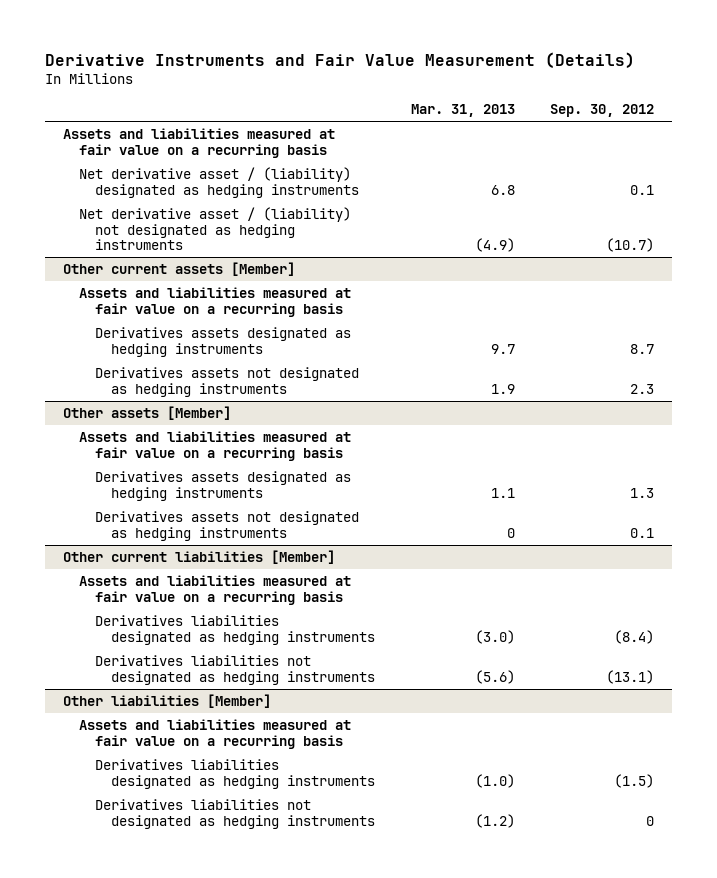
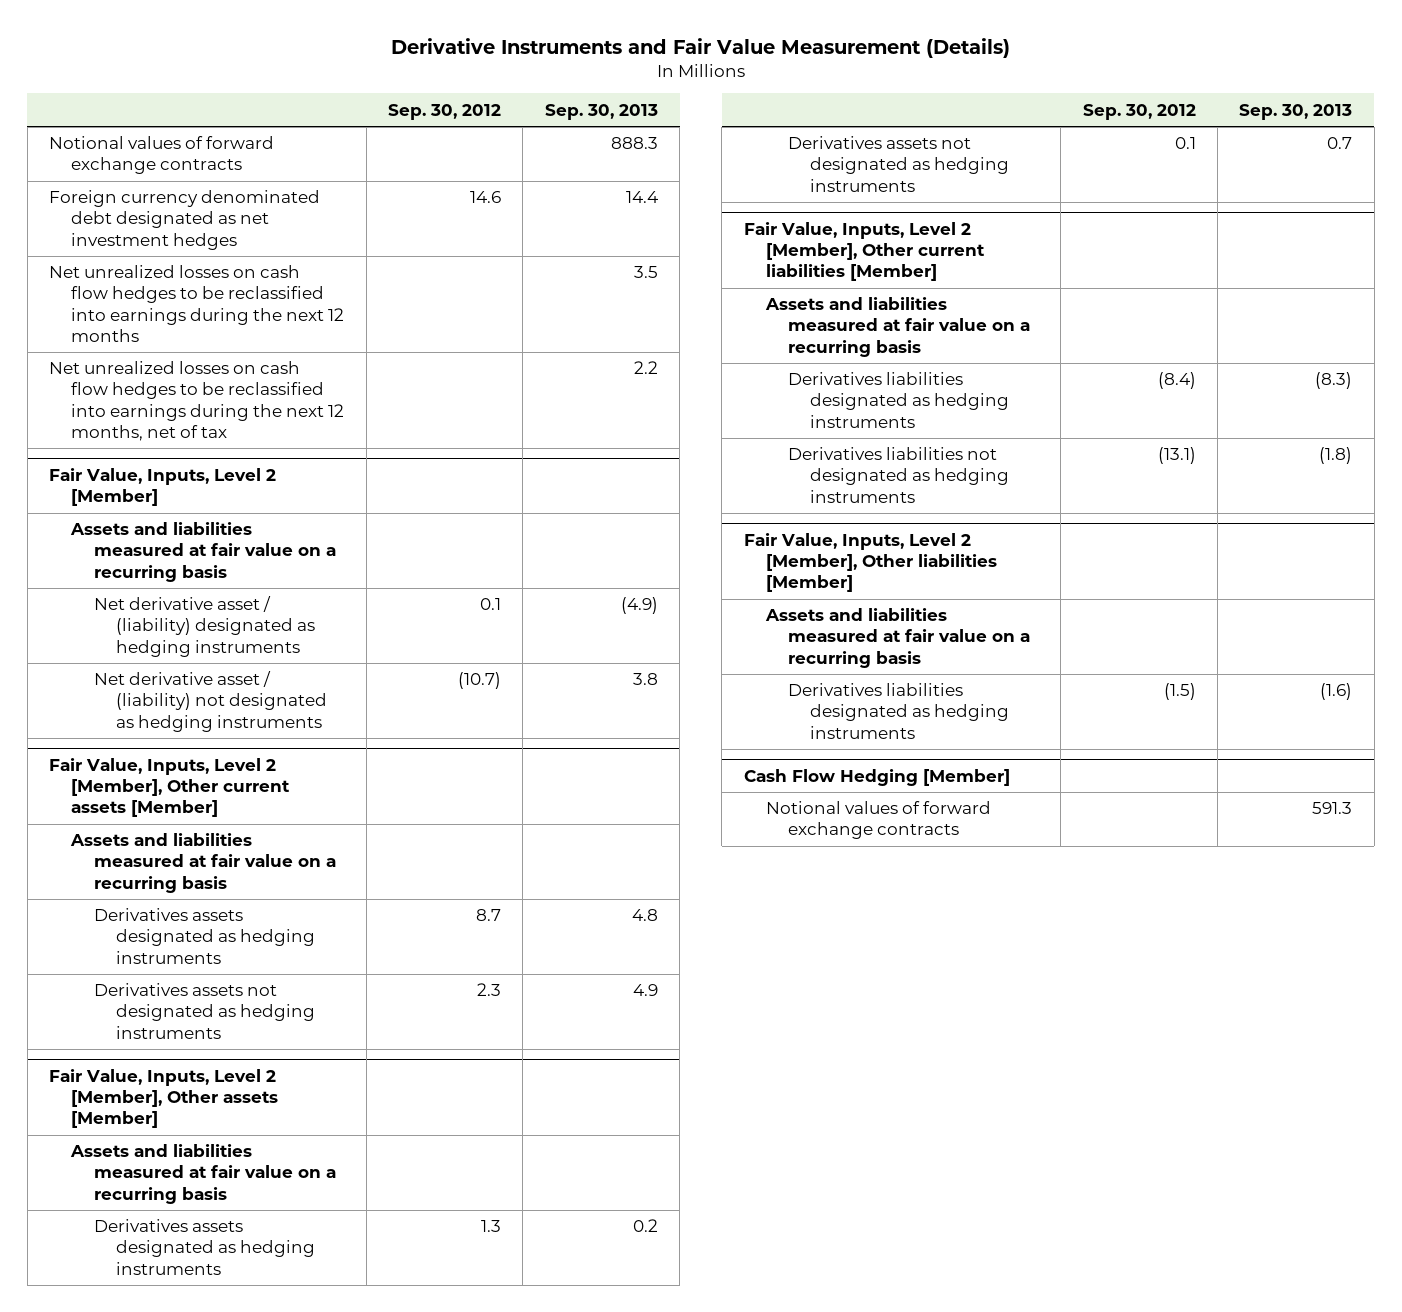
[410,104,515,118] Mar. 31, 2013 -> none
none -> [544,103,658,120] Sep. 30, 2013
none -> [49,136,275,175] Notional values of forward exchange contracts
none -> [49,190,321,250] Foreign currency denominated debt designated as net investment hedges
none -> [49,265,345,342] Net unrealized losses on cash flow hedges to be reclassified into earnings during the next 12 months
none -> [49,361,345,441] Net unrealized losses on cash flow hedges to be reclassified into earnings during the next 12 months, net of tax
none -> [49,467,277,507] Fair Value, Inputs, Level 2 [Member]
[62,261,295,276] Other current assets [Member] -> none
none -> [49,757,291,818] Fair Value, Inputs, Level 2 [Member], Other current assets [Member]
[62,405,231,420] Other assets [Member] -> none
none -> [49,1068,279,1129] Fair Value, Inputs, Level 2 [Member], Other assets [Member]
[62,549,335,564] Other current liabilities [Member] -> none
none -> [743,221,986,282] Fair Value, Inputs, Level 2 [Member], Other current liabilities [Member]
[62,693,271,708] Other liabilities [Member] -> none
none -> [743,532,998,593] Fair Value, Inputs, Level 2 [Member], Other liabilities [Member]
[94,798,376,829] Derivatives liabilities not designated as hedging instruments -> none
none -> [743,768,1010,786] Cash Flow Hedging [Member]
none -> [766,801,992,840] Notional values of forward exchange contracts

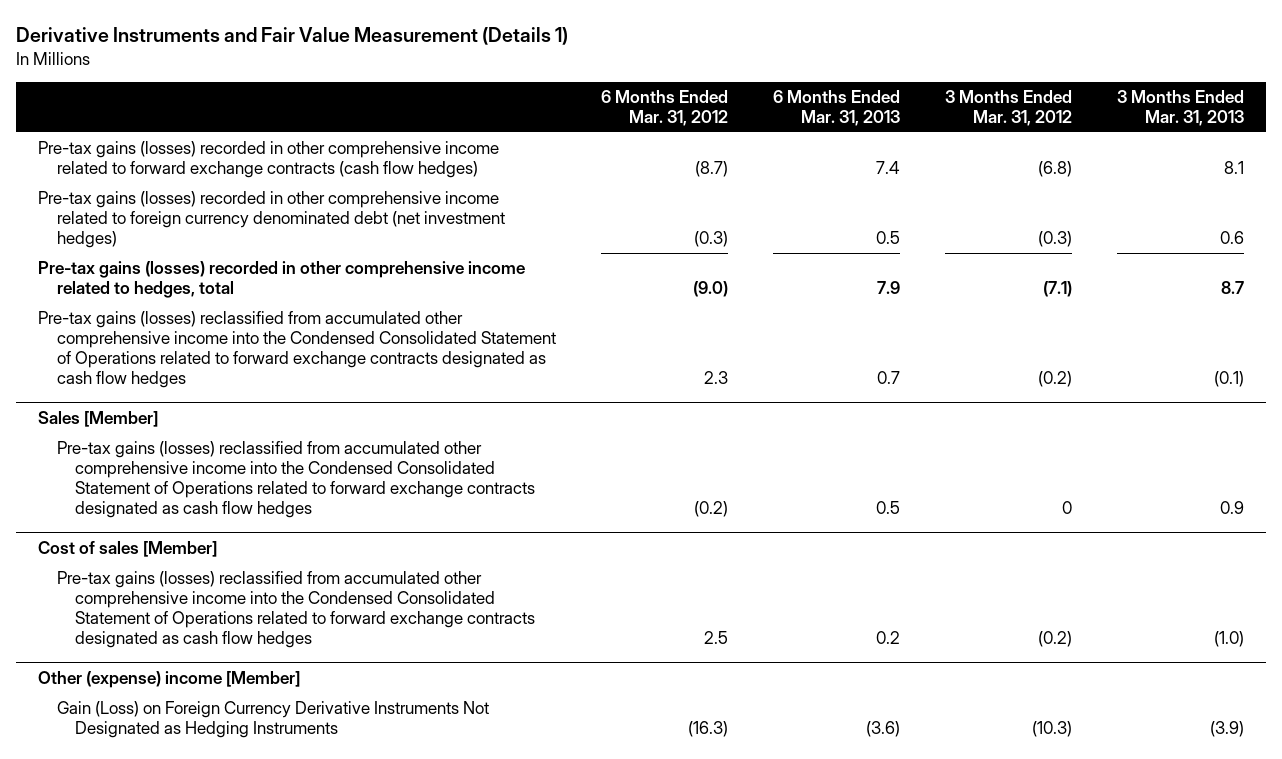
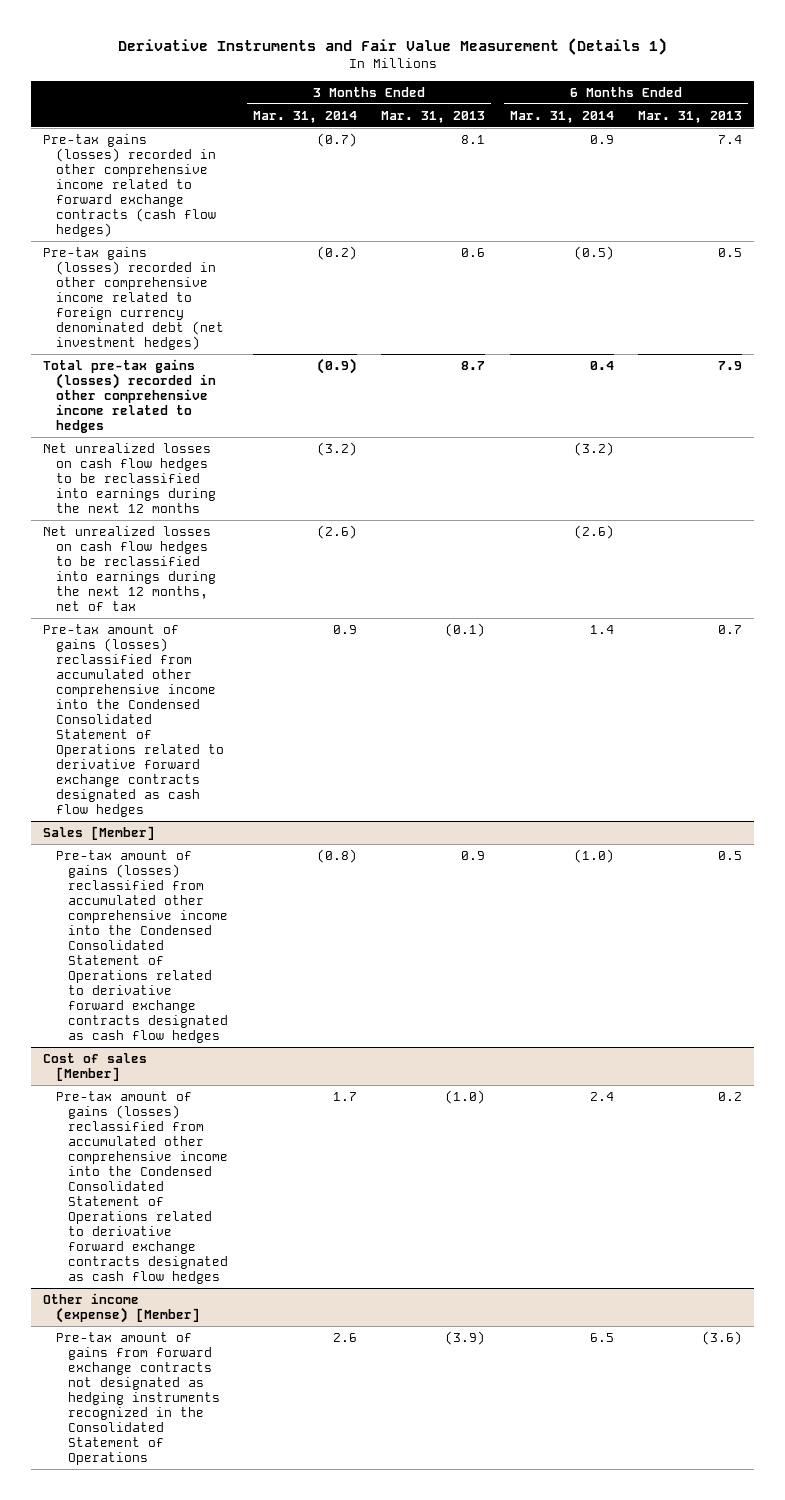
[600,89,728,126] 6 Months Ended Mar. 31, 2012 -> none
[944,89,1072,126] 3 Months Ended Mar. 31, 2012 -> none
none -> [252,110,357,123] Mar. 31, 2014
none -> [509,110,614,123] Mar. 31, 2014
[38,261,526,299] Pre-tax gains (losses) recorded in other comprehensive income related to hedges, total -> [42,358,216,434] Total pre-tax gains (losses) recorded in other comprehensive income related to hedges
none -> [42,442,216,514] Net unrealized losses on cash flow hedges to be reclassified into earnings during the next 12 months
none -> [42,525,216,612] Net unrealized losses on cash flow hedges to be reclassified into earnings during the next 12 months, net of tax
[38,311,556,389] Pre-tax gains (losses) reclassified from accumulated other comprehensive income into the Condensed Consolidated Statement of Operations related to forward exchange contracts designated as cash flow hedges -> [42,623,224,818] Pre-tax amount of gains (losses) reclassified from accumulated other comprehensive income into the Condensed Consolidated Statement of Operations related to derivative forward exchange contracts designated as cash flow hedges
[56,441,535,519] Pre-tax gains (losses) reclassified from accumulated other comprehensive income into the Condensed Consolidated Statement of Operations related to forward exchange contracts designated as cash flow hedges -> [55,849,229,1044] Pre-tax amount of gains (losses) reclassified from accumulated other comprehensive income into the Condensed Consolidated Statement of Operations related to derivative forward exchange contracts designated as cash flow hedges
[56,571,535,649] Pre-tax gains (losses) reclassified from accumulated other comprehensive income into the Condensed Consolidated Statement of Operations related to forward exchange contracts designated as cash flow hedges -> [55,1090,229,1285] Pre-tax amount of gains (losses) reclassified from accumulated other comprehensive income into the Condensed Consolidated Statement of Operations related to derivative forward exchange contracts designated as cash flow hedges
[38,671,301,689] Other (expense) income [Member] -> [42,1292,200,1324] Other income (expense) [Member]
[56,701,489,739] Gain (Loss) on Foreign Currency Derivative Instruments Not Designated as Hedging Instruments -> [55,1331,221,1466] Pre-tax amount of gains from forward exchange contracts not designated as hedging instruments recognized in the Consolidated Statement of Operations

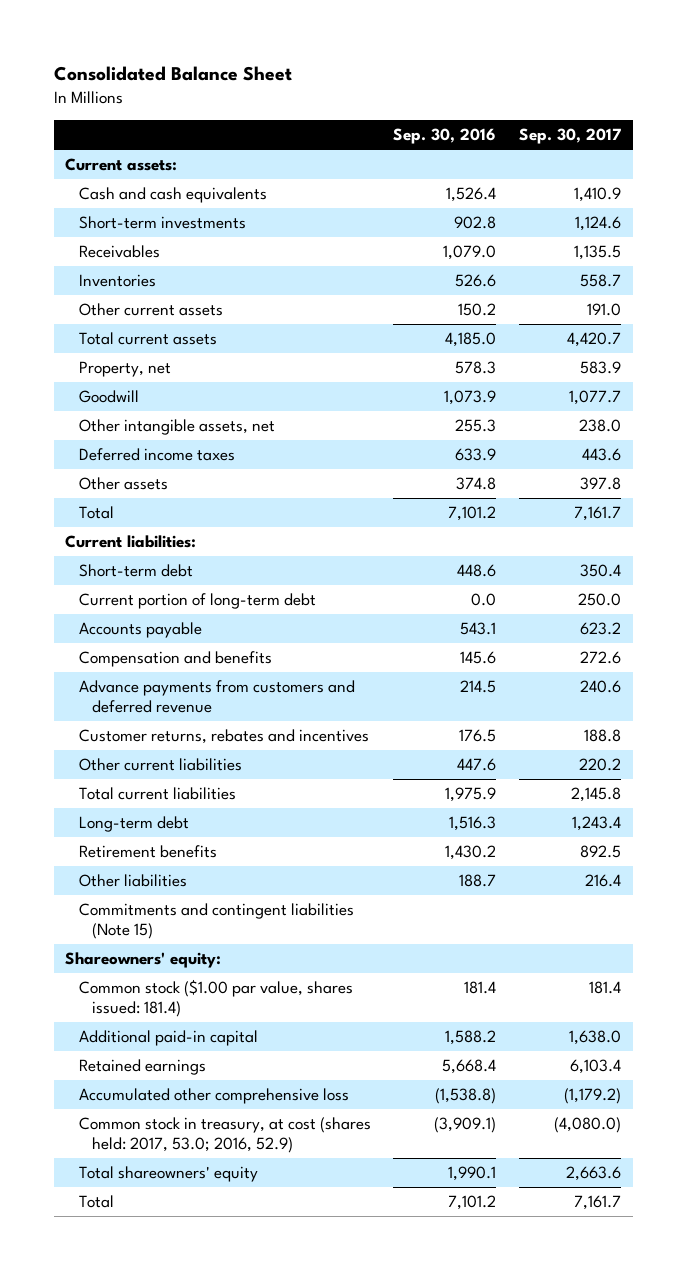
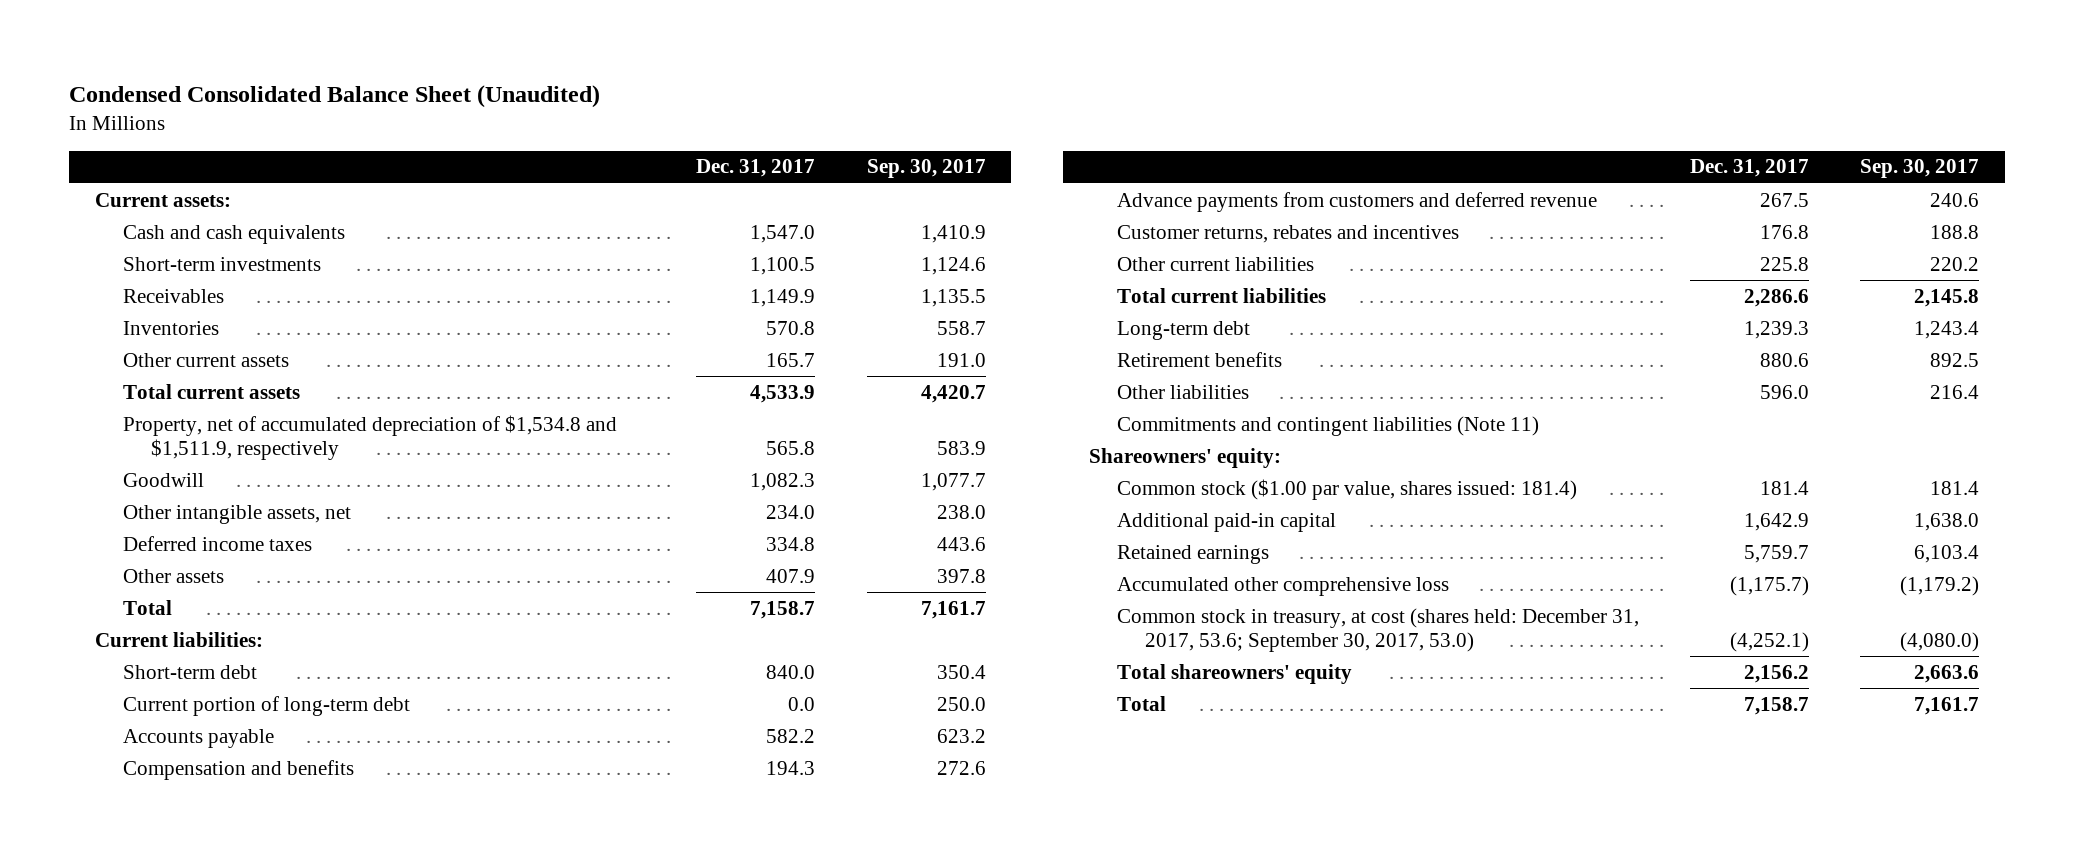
[53,66,292,82] Consolidated Balance Sheet -> [69,84,601,108] Condensed Consolidated Balance Sheet (Unaudited)
[393,128,497,145] Sep. 30, 2016 -> none
none -> [696,159,816,178] Dec. 31, 2017
[78,360,171,377] Property, net -> [122,414,617,460] Property, net of accumulated depreciation of $1,534.8 and $1,511.9, respectively
[78,902,354,940] Commitments and contingent liabilities (Note 15) -> [1116,415,1539,436] Commitments and contingent liabilities (Note 11)
[78,1116,371,1154] Common stock in treasury, at cost (shares held: 2017, 53.0; 2016, 52.9) -> [1116,607,1639,652] Common stock in treasury, at cost (shares held: December 31, 2017, 53.6; September 30, 2017, 53.0)

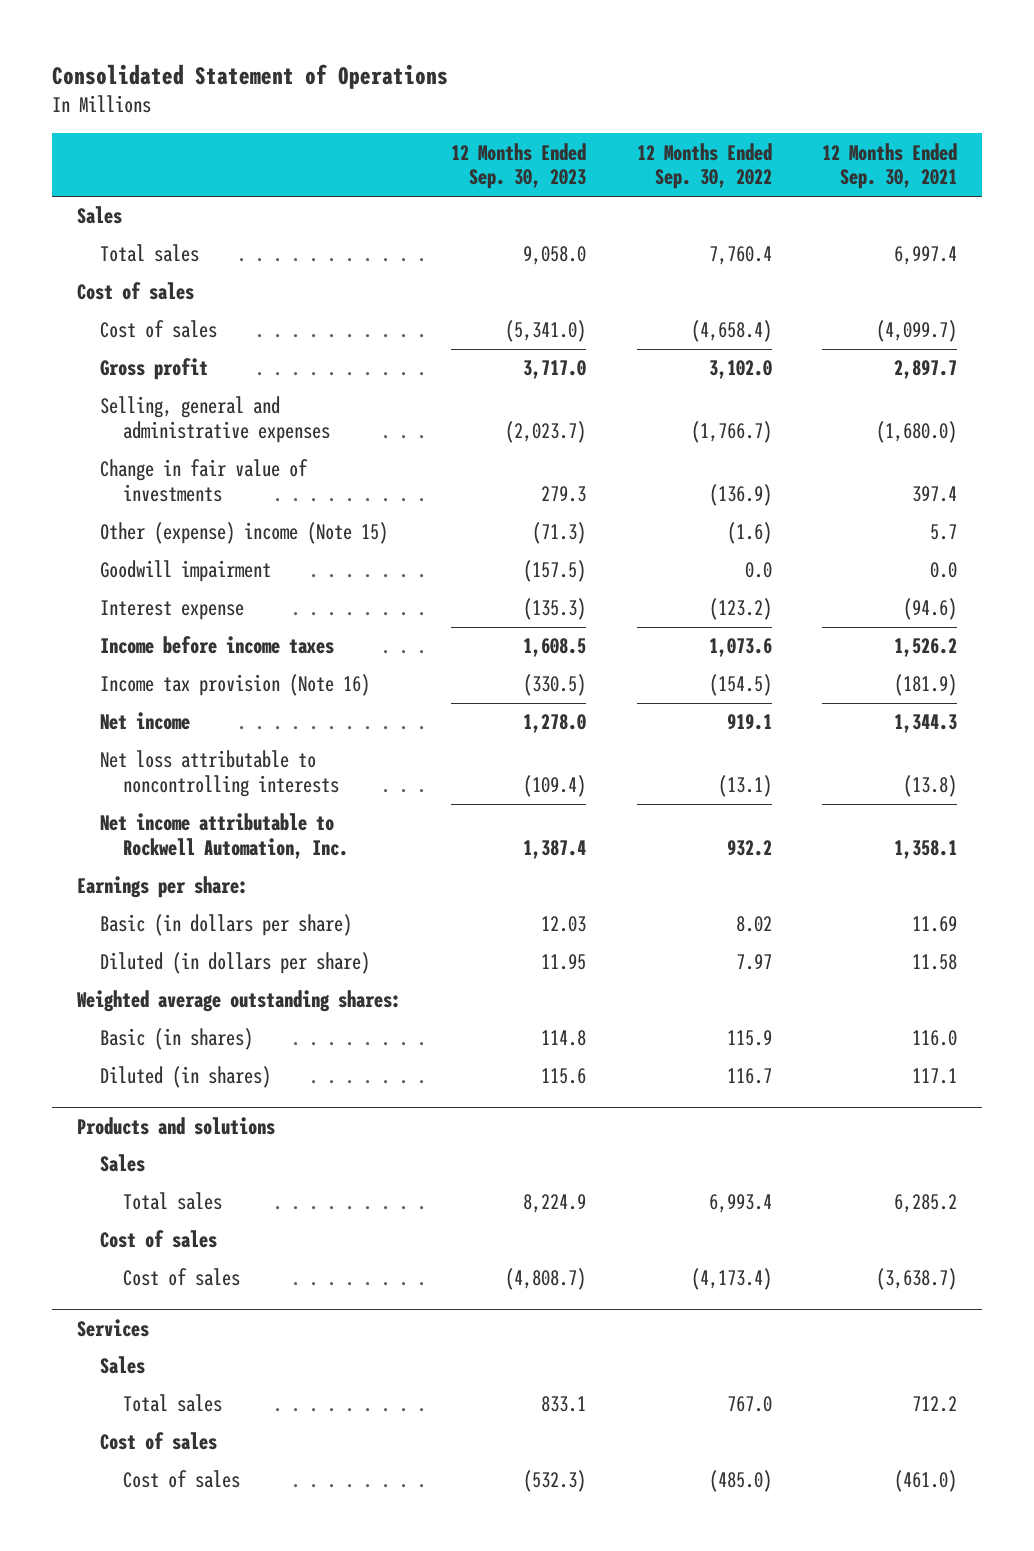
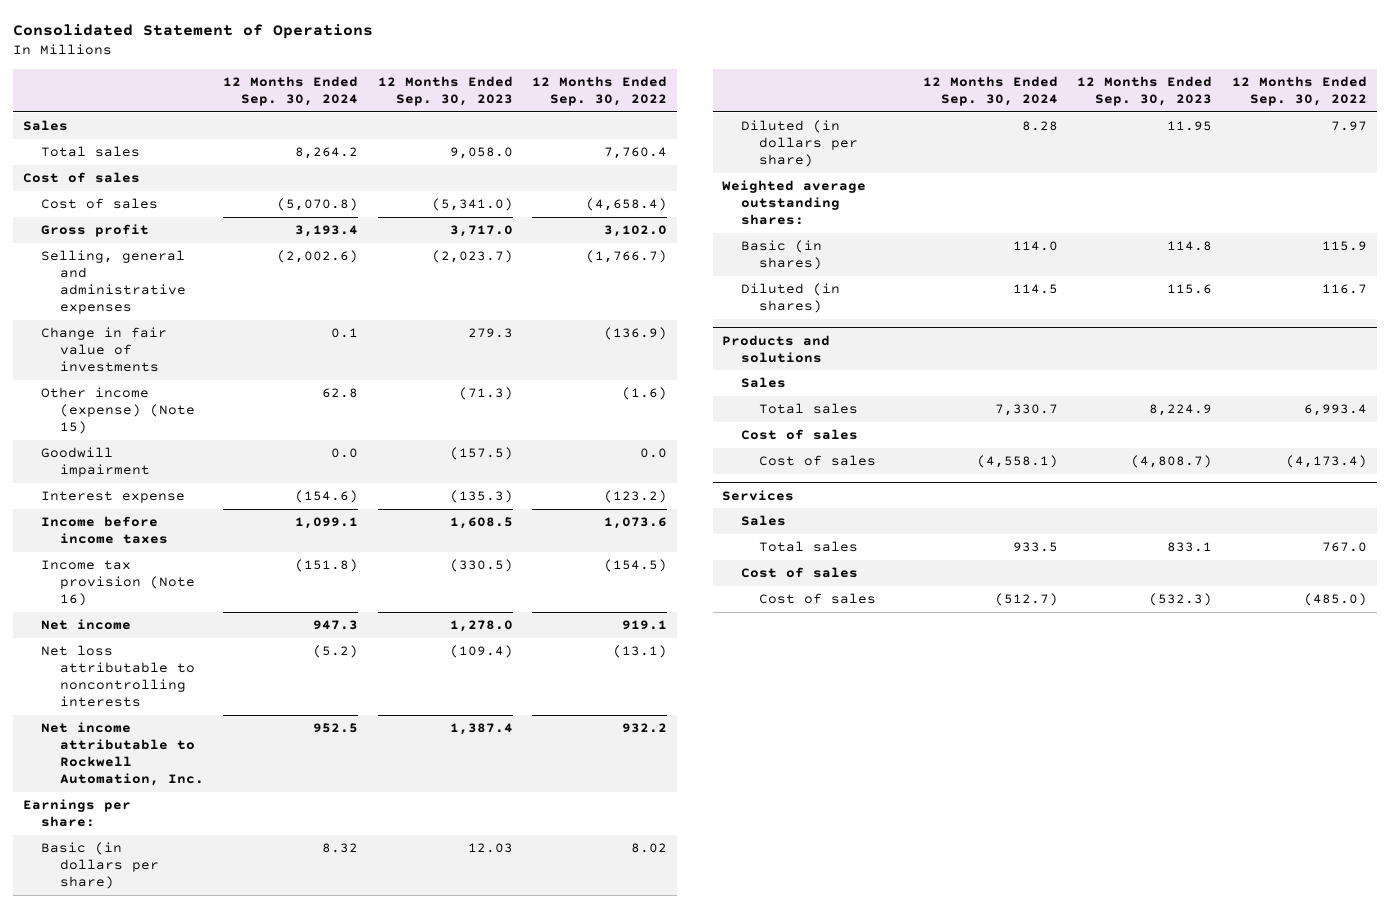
[822,142,958,190] 12 Months Ended Sep. 30, 2021 -> none
none -> [223,75,359,106] 12 Months Ended Sep. 30, 2024
[99,522,388,545] Other (expense) income (Note 15) -> [41,387,195,435] Other income (expense) (Note 15)

